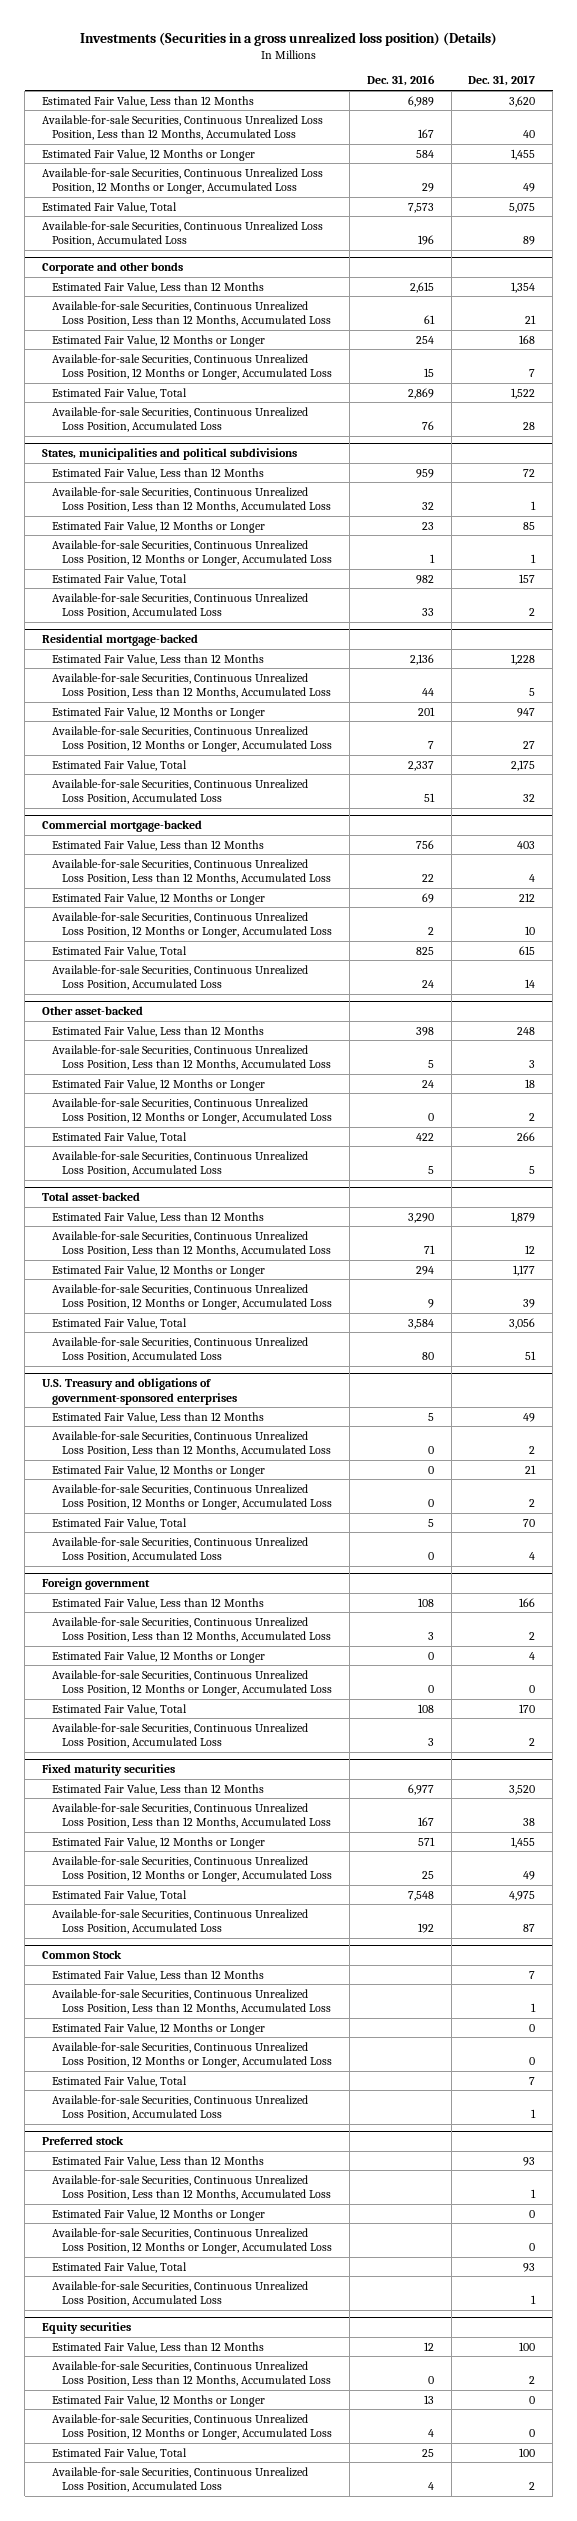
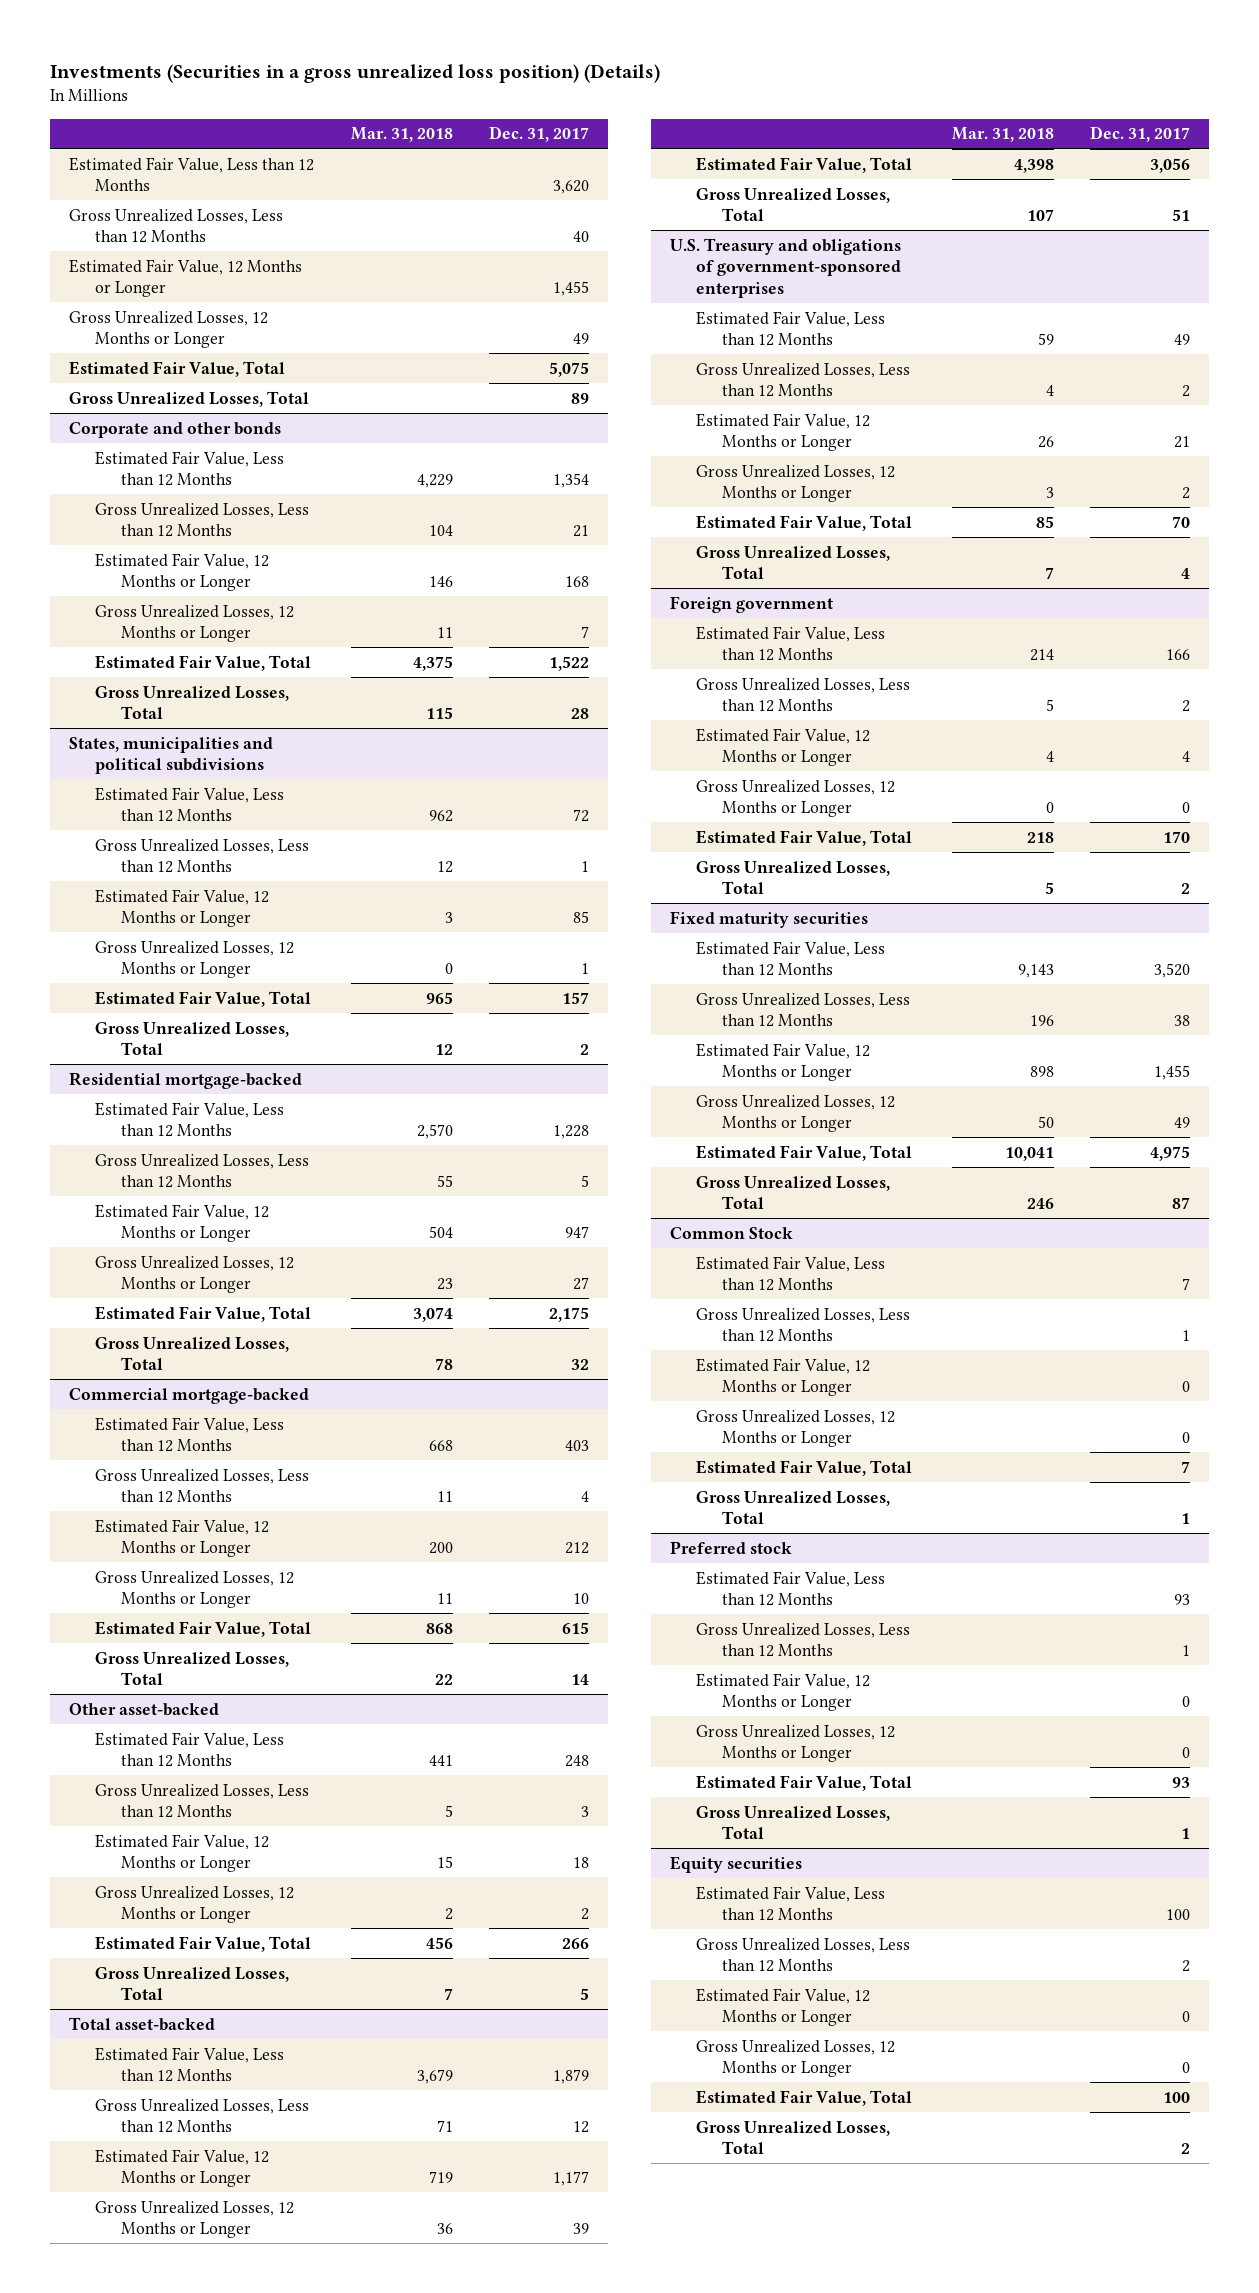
[366,75,435,87] Dec. 31, 2016 -> none
none -> [350,127,453,143] Mar. 31, 2018
[41,114,323,141] Available-for-sale Securities, Continuous Unrealized Loss Position, Less than 12 Months, Accumulated Loss -> [68,208,283,244] Gross Unrealized Losses, Less than 12 Months
[41,167,323,195] Available-for-sale Securities, Continuous Unrealized Loss Position, 12 Months or Longer, Accumulated Loss -> [68,310,268,349] Gross Unrealized Losses, 12 Months or Longer
[41,220,323,247] Available-for-sale Securities, Continuous Unrealized Loss Position, Accumulated Loss -> [68,390,309,407] Gross Unrealized Losses, Total
[52,300,332,327] Available-for-sale Securities, Continuous Unrealized Loss Position, Less than 12 Months, Accumulated Loss -> [94,502,309,538] Gross Unrealized Losses, Less than 12 Months
[52,353,333,381] Available-for-sale Securities, Continuous Unrealized Loss Position, 12 Months or Longer, Accumulated Loss -> [94,604,294,643] Gross Unrealized Losses, 12 Months or Longer
[52,406,309,433] Available-for-sale Securities, Continuous Unrealized Loss Position, Accumulated Loss -> [94,685,289,720] Gross Unrealized Losses, Total
[52,486,332,513] Available-for-sale Securities, Continuous Unrealized Loss Position, Less than 12 Months, Accumulated Loss -> [94,838,309,874] Gross Unrealized Losses, Less than 12 Months
[52,539,333,567] Available-for-sale Securities, Continuous Unrealized Loss Position, 12 Months or Longer, Accumulated Loss -> [94,940,294,979] Gross Unrealized Losses, 12 Months or Longer
[52,592,309,619] Available-for-sale Securities, Continuous Unrealized Loss Position, Accumulated Loss -> [94,1021,289,1056] Gross Unrealized Losses, Total
[52,672,332,699] Available-for-sale Securities, Continuous Unrealized Loss Position, Less than 12 Months, Accumulated Loss -> [94,1153,309,1189] Gross Unrealized Losses, Less than 12 Months
[52,725,333,753] Available-for-sale Securities, Continuous Unrealized Loss Position, 12 Months or Longer, Accumulated Loss -> [94,1255,294,1294] Gross Unrealized Losses, 12 Months or Longer
[52,778,309,805] Available-for-sale Securities, Continuous Unrealized Loss Position, Accumulated Loss -> [94,1336,289,1371] Gross Unrealized Losses, Total
[52,858,332,885] Available-for-sale Securities, Continuous Unrealized Loss Position, Less than 12 Months, Accumulated Loss -> [94,1468,309,1504] Gross Unrealized Losses, Less than 12 Months
[52,911,333,939] Available-for-sale Securities, Continuous Unrealized Loss Position, 12 Months or Longer, Accumulated Loss -> [94,1570,294,1609] Gross Unrealized Losses, 12 Months or Longer
[52,964,309,991] Available-for-sale Securities, Continuous Unrealized Loss Position, Accumulated Loss -> [94,1651,289,1686] Gross Unrealized Losses, Total
[52,1044,332,1071] Available-for-sale Securities, Continuous Unrealized Loss Position, Less than 12 Months, Accumulated Loss -> [94,1783,309,1819] Gross Unrealized Losses, Less than 12 Months
[52,1097,333,1125] Available-for-sale Securities, Continuous Unrealized Loss Position, 12 Months or Longer, Accumulated Loss -> [94,1885,294,1924] Gross Unrealized Losses, 12 Months or Longer
[52,1150,309,1177] Available-for-sale Securities, Continuous Unrealized Loss Position, Accumulated Loss -> [94,1966,289,2001] Gross Unrealized Losses, Total
[52,1230,332,1257] Available-for-sale Securities, Continuous Unrealized Loss Position, Less than 12 Months, Accumulated Loss -> [94,2098,309,2134] Gross Unrealized Losses, Less than 12 Months
[52,1283,333,1311] Available-for-sale Securities, Continuous Unrealized Loss Position, 12 Months or Longer, Accumulated Loss -> [94,2200,294,2239] Gross Unrealized Losses, 12 Months or Longer
[52,1336,309,1363] Available-for-sale Securities, Continuous Unrealized Loss Position, Accumulated Loss -> [695,187,890,222] Gross Unrealized Losses, Total
[52,1430,332,1457] Available-for-sale Securities, Continuous Unrealized Loss Position, Less than 12 Months, Accumulated Loss -> [695,362,910,398] Gross Unrealized Losses, Less than 12 Months
[52,1483,333,1511] Available-for-sale Securities, Continuous Unrealized Loss Position, 12 Months or Longer, Accumulated Loss -> [695,464,895,503] Gross Unrealized Losses, 12 Months or Longer
[52,1536,309,1563] Available-for-sale Securities, Continuous Unrealized Loss Position, Accumulated Loss -> [695,545,890,580] Gross Unrealized Losses, Total
[52,1616,332,1643] Available-for-sale Securities, Continuous Unrealized Loss Position, Less than 12 Months, Accumulated Loss -> [695,677,910,713] Gross Unrealized Losses, Less than 12 Months
[52,1669,333,1697] Available-for-sale Securities, Continuous Unrealized Loss Position, 12 Months or Longer, Accumulated Loss -> [695,779,895,818] Gross Unrealized Losses, 12 Months or Longer
[52,1722,309,1749] Available-for-sale Securities, Continuous Unrealized Loss Position, Accumulated Loss -> [695,860,890,895] Gross Unrealized Losses, Total
[52,1802,332,1829] Available-for-sale Securities, Continuous Unrealized Loss Position, Less than 12 Months, Accumulated Loss -> [695,992,910,1028] Gross Unrealized Losses, Less than 12 Months
[52,1855,333,1883] Available-for-sale Securities, Continuous Unrealized Loss Position, 12 Months or Longer, Accumulated Loss -> [695,1094,895,1133] Gross Unrealized Losses, 12 Months or Longer
[52,1908,309,1935] Available-for-sale Securities, Continuous Unrealized Loss Position, Accumulated Loss -> [695,1175,890,1210] Gross Unrealized Losses, Total
[52,1988,332,2015] Available-for-sale Securities, Continuous Unrealized Loss Position, Less than 12 Months, Accumulated Loss -> [695,1307,910,1343] Gross Unrealized Losses, Less than 12 Months
[52,2041,333,2069] Available-for-sale Securities, Continuous Unrealized Loss Position, 12 Months or Longer, Accumulated Loss -> [695,1409,895,1448] Gross Unrealized Losses, 12 Months or Longer
[52,2094,309,2121] Available-for-sale Securities, Continuous Unrealized Loss Position, Accumulated Loss -> [695,1490,890,1525] Gross Unrealized Losses, Total
[52,2174,332,2201] Available-for-sale Securities, Continuous Unrealized Loss Position, Less than 12 Months, Accumulated Loss -> [695,1622,910,1658] Gross Unrealized Losses, Less than 12 Months
[52,2227,333,2255] Available-for-sale Securities, Continuous Unrealized Loss Position, 12 Months or Longer, Accumulated Loss -> [695,1724,895,1763] Gross Unrealized Losses, 12 Months or Longer
[52,2280,309,2307] Available-for-sale Securities, Continuous Unrealized Loss Position, Accumulated Loss -> [695,1805,890,1840] Gross Unrealized Losses, Total
[52,2360,332,2387] Available-for-sale Securities, Continuous Unrealized Loss Position, Less than 12 Months, Accumulated Loss -> [695,1937,910,1973] Gross Unrealized Losses, Less than 12 Months
[52,2413,333,2441] Available-for-sale Securities, Continuous Unrealized Loss Position, 12 Months or Longer, Accumulated Loss -> [695,2039,895,2078] Gross Unrealized Losses, 12 Months or Longer
[52,2466,309,2493] Available-for-sale Securities, Continuous Unrealized Loss Position, Accumulated Loss -> [695,2120,890,2155] Gross Unrealized Losses, Total

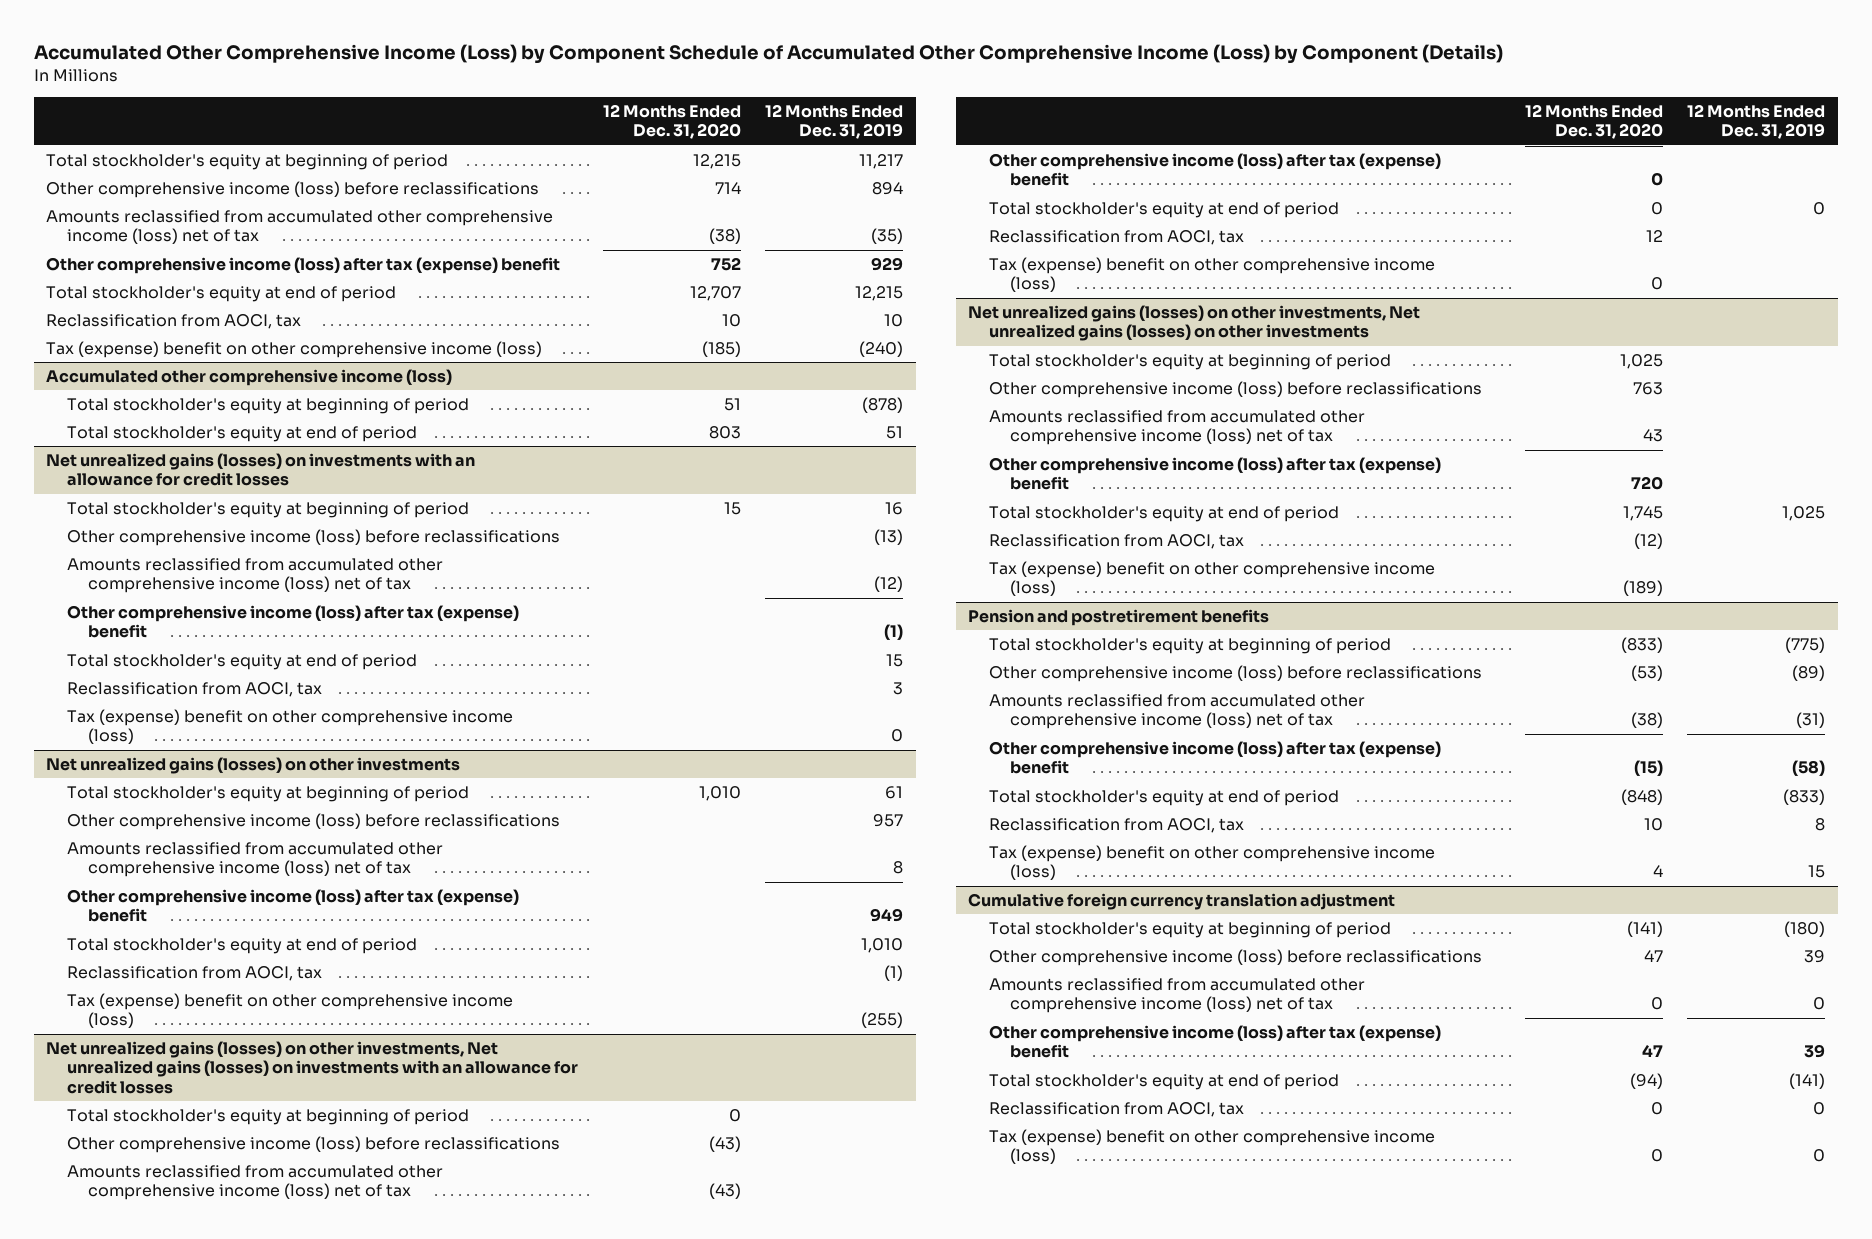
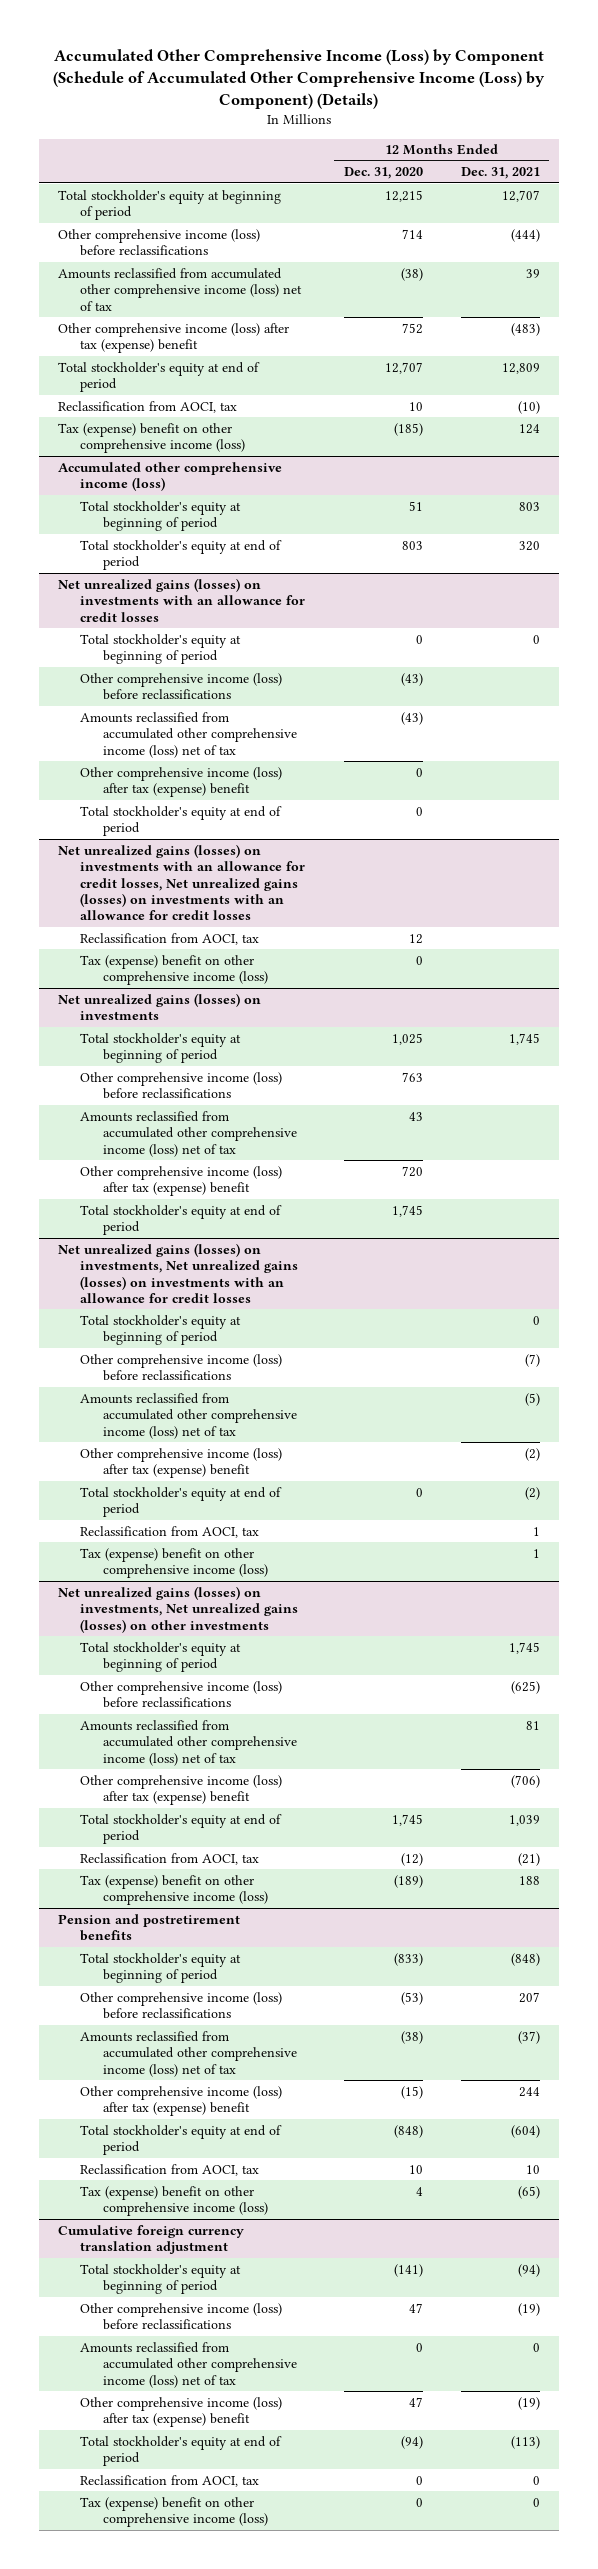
[34,44,1504,65] Accumulated Other Comprehensive Income (Loss) by Component Schedule of Accumulated Other Comprehensive Income (Loss) by Component (Details) -> [53,49,546,110] Accumulated Other Comprehensive Income (Loss) by Component (Schedule of Accumulated Other Comprehensive Income (Loss) by Component) (Details)
[765,103,904,140] 12 Months Ended Dec. 31, 2019 -> none
none -> [460,167,540,180] Dec. 31, 2021
[67,501,470,518] Total stockholder's equity at beginning of period -> none
[67,528,561,546] Other comprehensive income (loss) before reclassifications -> none
[67,557,444,594] Amounts reclassified from accumulated other comprehensive income (loss) net of tax -> none
[67,604,520,639] Other comprehensive income (loss) after tax (expense) benefit -> none
[67,653,418,670] Total stockholder's equity at end of period -> none
[67,681,323,697] Reclassification from AOCI, tax -> none
[67,708,514,745] Tax (expense) benefit on other comprehensive income (loss) -> none
[46,756,461,774] Net unrealized gains (losses) on other investments -> none
[67,785,470,802] Total stockholder's equity at beginning of period -> none
[67,812,561,830] Other comprehensive income (loss) before reclassifications -> none
[67,841,444,878] Amounts reclassified from accumulated other comprehensive income (loss) net of tax -> none
[67,888,520,923] Other comprehensive income (loss) after tax (expense) benefit -> none
[67,937,418,954] Total stockholder's equity at end of period -> none
[67,965,323,981] Reclassification from AOCI, tax -> none
[67,992,514,1029] Tax (expense) benefit on other comprehensive income (loss) -> none
[46,1040,579,1095] Net unrealized gains (losses) on other investments, Net unrealized gains (losses) on investments with an allowance for credit losses -> none
none -> [58,843,306,921] Net unrealized gains (losses) on investments with an allowance for credit losses, Net unrealized gains (losses) on investments with an allowance for credit losses
[968,304,1421,342] Net unrealized gains (losses) on other investments, Net unrealized gains (losses) on other investments -> [58,992,262,1021] Net unrealized gains (losses) on investments
none -> [58,1242,299,1303] Net unrealized gains (losses) on investments, Net unrealized gains (losses) on investments with an allowance for credit losses
none -> [80,1314,242,1346] Total stockholder's equity at beginning of period
none -> [80,1353,283,1382] Other comprehensive income (loss) before reclassifications
none -> [80,1392,297,1439] Amounts reclassified from accumulated other comprehensive income (loss) net of tax
none -> [80,1447,283,1479] Other comprehensive income (loss) after tax (expense) benefit
none -> [80,1486,283,1518] Total stockholder's equity at end of period
none -> [80,1525,260,1538] Reclassification from AOCI, tax
none -> [80,1547,268,1579] Tax (expense) benefit on other comprehensive income (loss)
none -> [58,1585,299,1633] Net unrealized gains (losses) on investments, Net unrealized gains (losses) on other investments
none -> [80,1641,242,1673] Total stockholder's equity at beginning of period
none -> [80,1680,283,1709] Other comprehensive income (loss) before reclassifications
none -> [80,1719,297,1766] Amounts reclassified from accumulated other comprehensive income (loss) net of tax
none -> [80,1774,283,1806] Other comprehensive income (loss) after tax (expense) benefit
none -> [80,1813,283,1845] Total stockholder's equity at end of period

